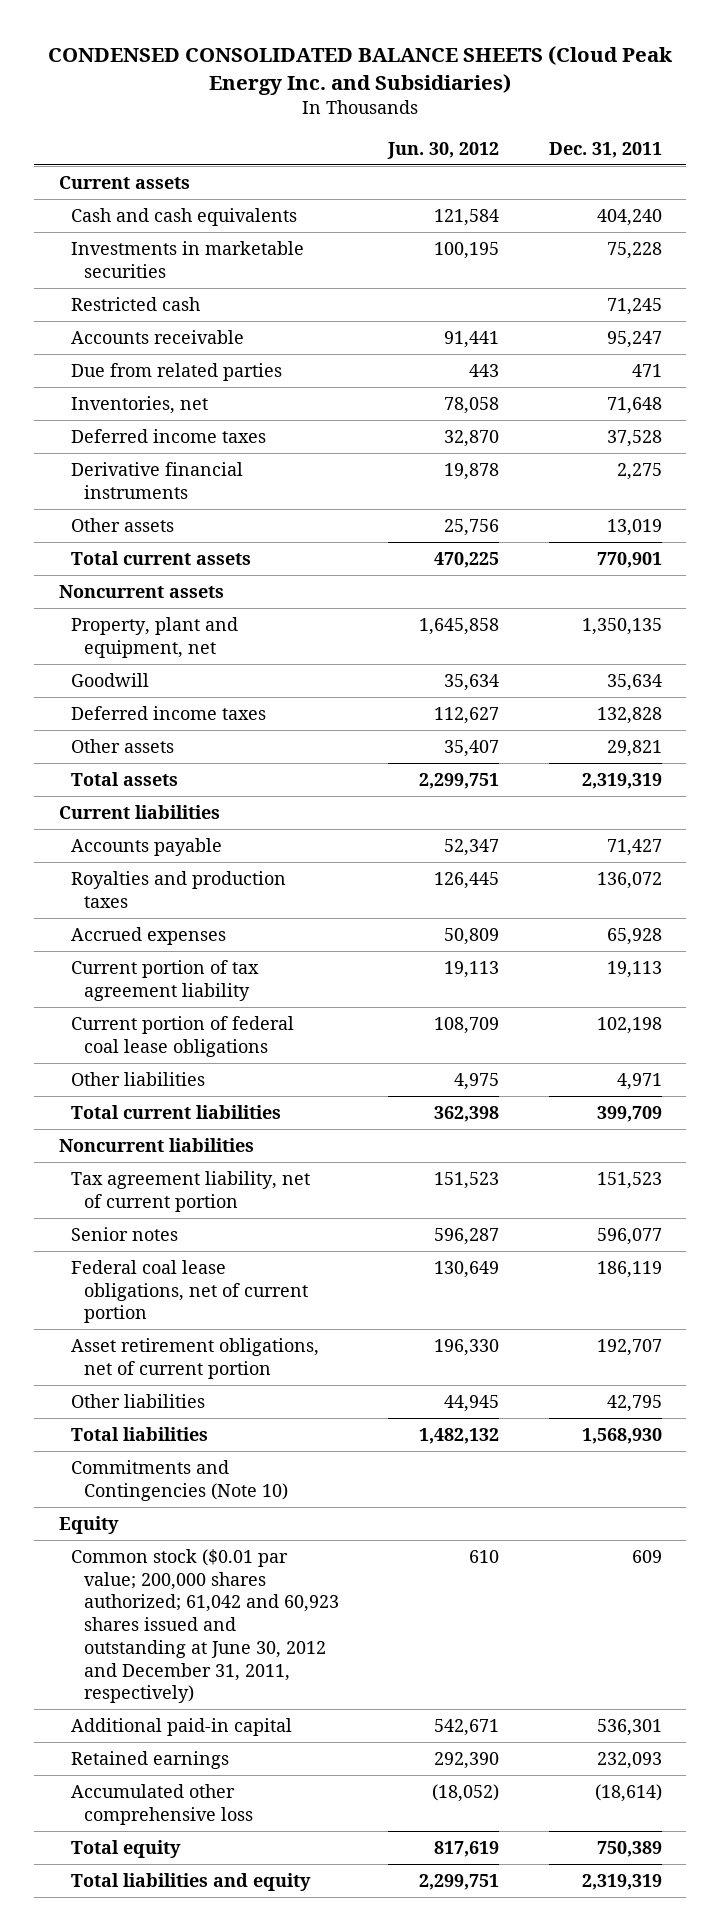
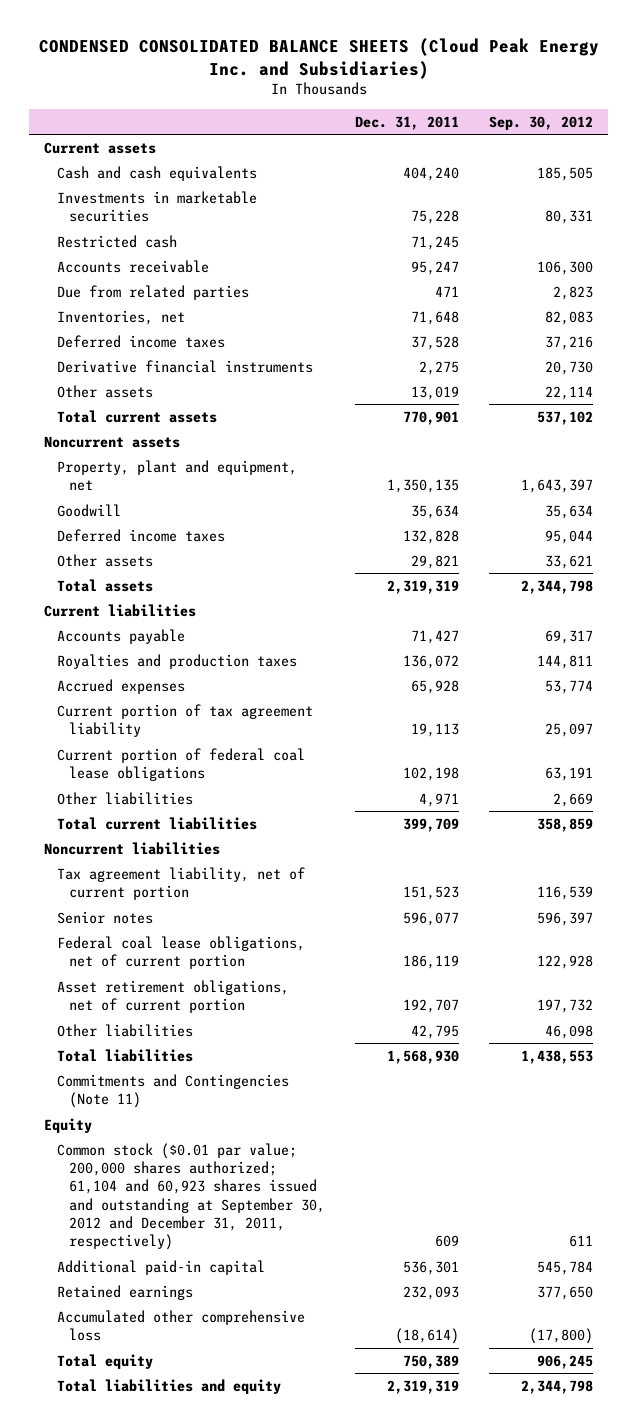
[387,141,500,159] Jun. 30, 2012 -> none
none -> [488,115,593,130] Sep. 30, 2012
[71,1459,289,1501] Commitments and Contingencies (Note 10) -> [56,1073,289,1109] Commitments and Contingencies (Note 11)
[71,1548,340,1704] Common stock ($0.01 par value; 200,000 shares authorized; 61,042 and 60,923 shares issued and outstanding at June 30, 2012 and December 31, 2011, respectively) -> [56,1142,325,1251] Common stock ($0.01 par value; 200,000 shares authorized; 61,104 and 60,923 shares issued and outstanding at September 30, 2012 and December 31, 2011, respectively)

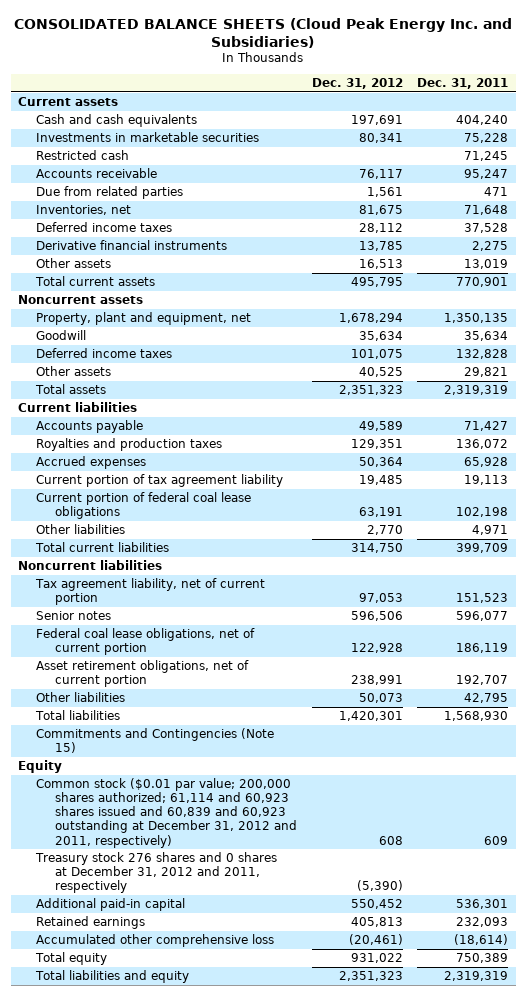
[38,37,599,79] CONDENSED CONSOLIDATED BALANCE SHEETS (Cloud Peak Energy Inc. and Subsidiaries) -> [14,17,513,48] CONSOLIDATED BALANCE SHEETS (Cloud Peak Energy Inc. and Subsidiaries)
[488,115,593,130] Sep. 30, 2012 -> none
none -> [311,78,403,90] Dec. 31, 2012
[56,1073,289,1109] Commitments and Contingencies (Note 11) -> [36,728,275,754] Commitments and Contingencies (Note 15)
[56,1142,325,1251] Common stock ($0.01 par value; 200,000 shares authorized; 61,104 and 60,923 shares issued and outstanding at September 30, 2012 and December 31, 2011, respectively) -> [36,778,297,848] Common stock ($0.01 par value; 200,000 shares authorized; 61,114 and 60,923 shares issued and 60,839 and 60,923 outstanding at December 31, 2012 and 2011, respectively)
none -> [35,852,278,894] Treasury stock 276 shares and 0 shares at December 31, 2012 and 2011, respectively

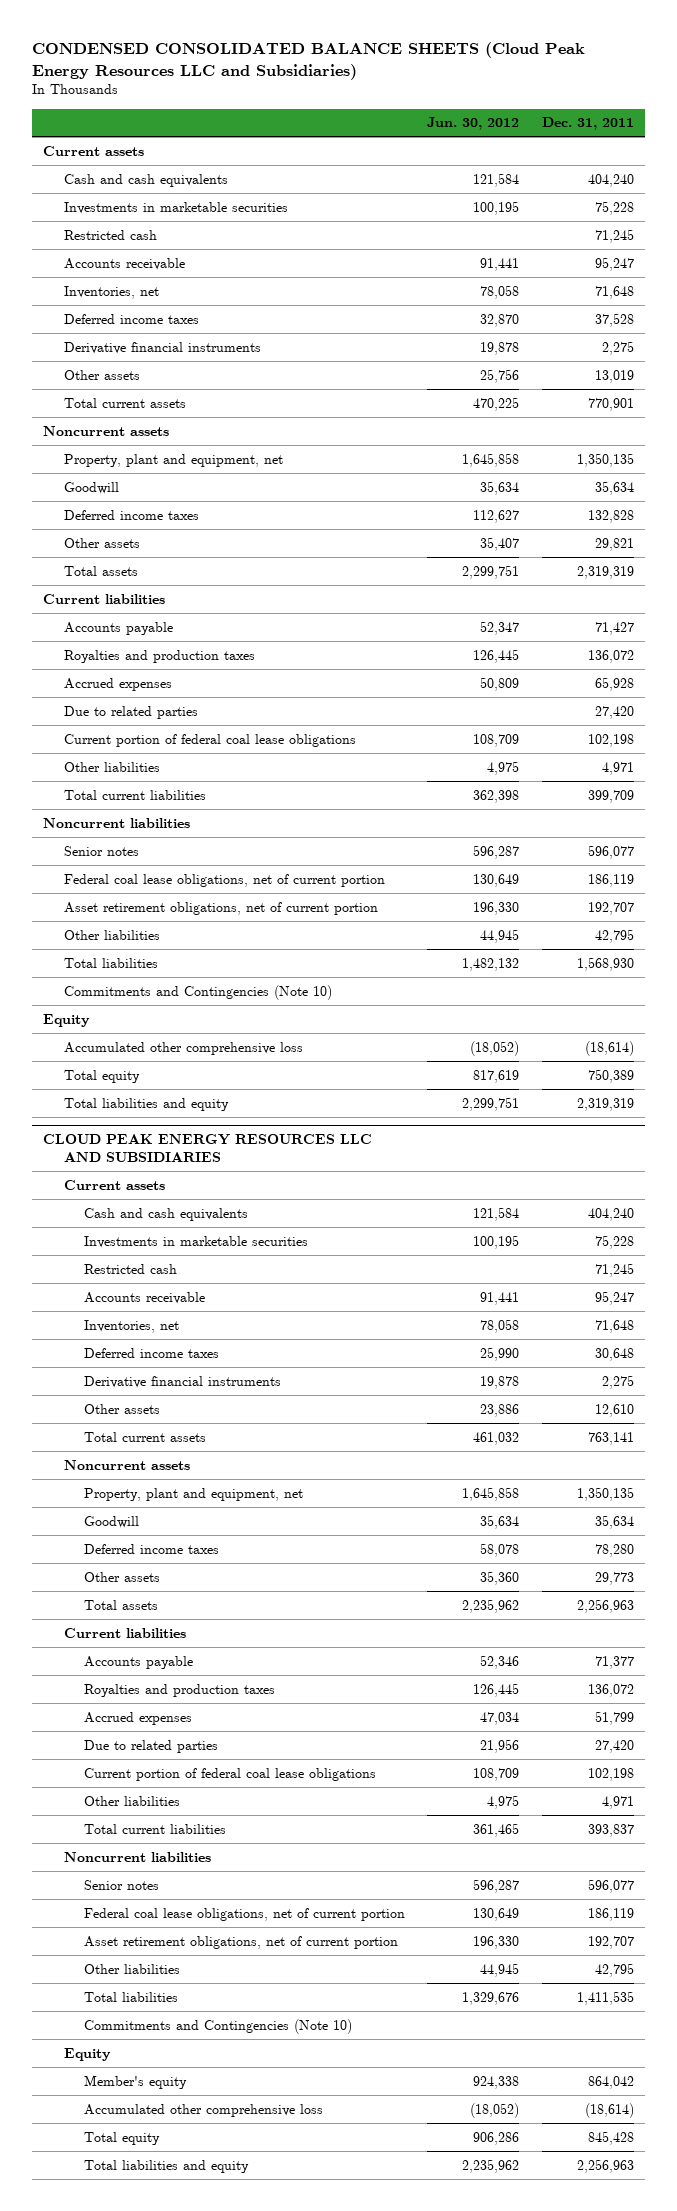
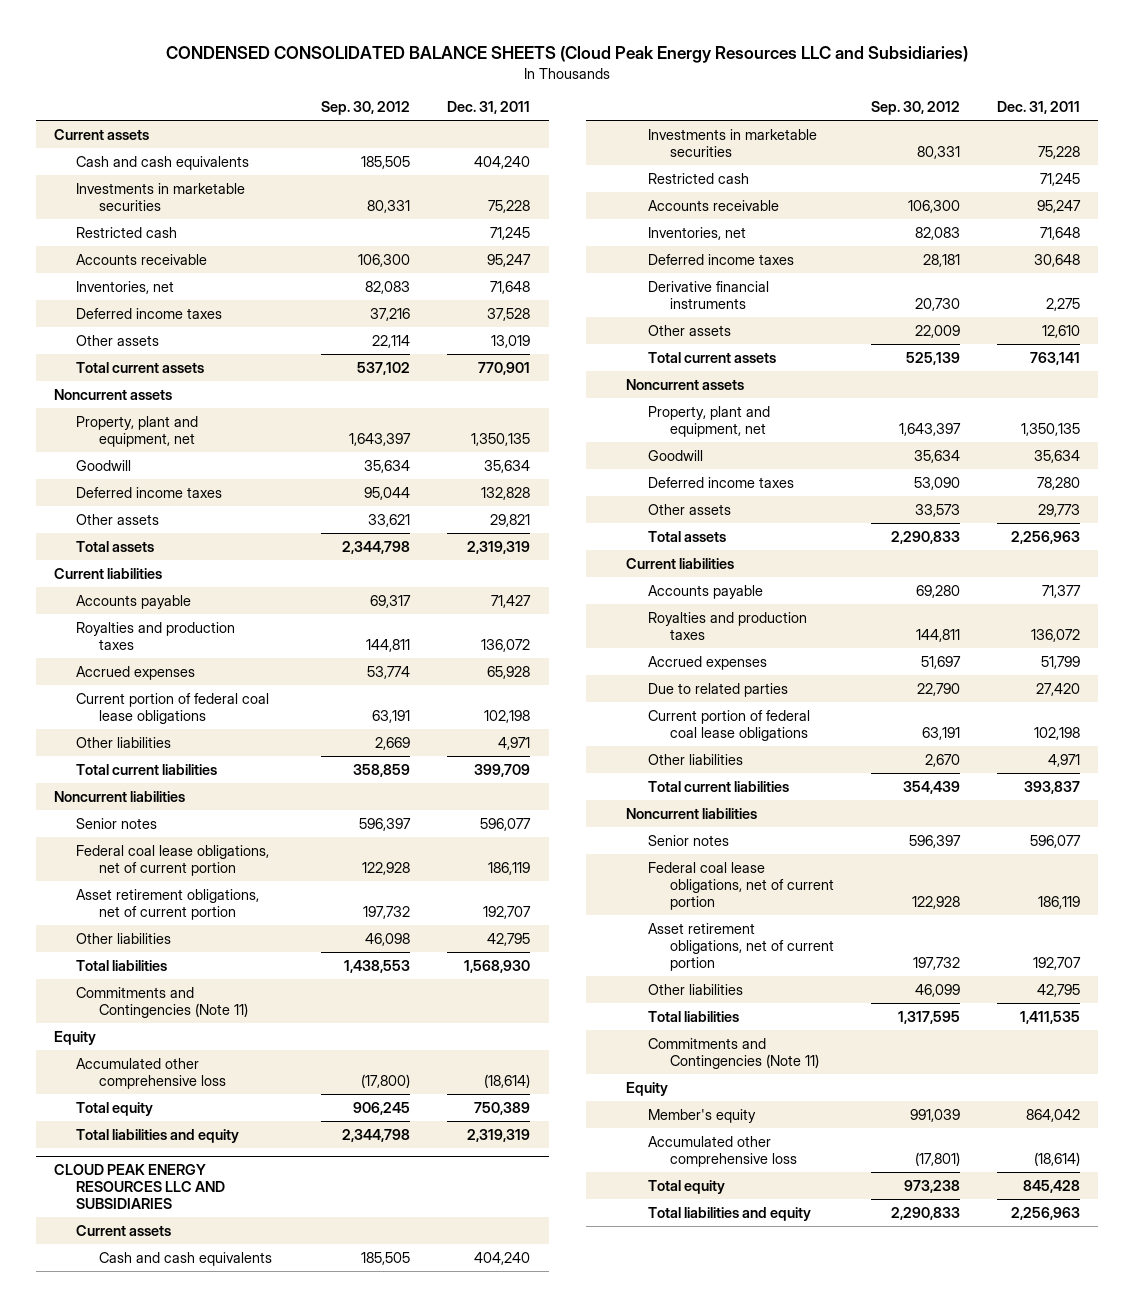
[427,117,520,131] Jun. 30, 2012 -> none
none -> [321,101,411,116] Sep. 30, 2012
[63,341,261,354] Derivative financial instruments -> none
[63,705,198,719] Due to related parties -> none
[63,984,332,1000] Commitments and Contingencies (Note 10) -> [76,986,248,1018] Commitments and Contingencies (Note 11)
[84,2018,353,2034] Commitments and Contingencies (Note 10) -> [648,1037,820,1069] Commitments and Contingencies (Note 11)

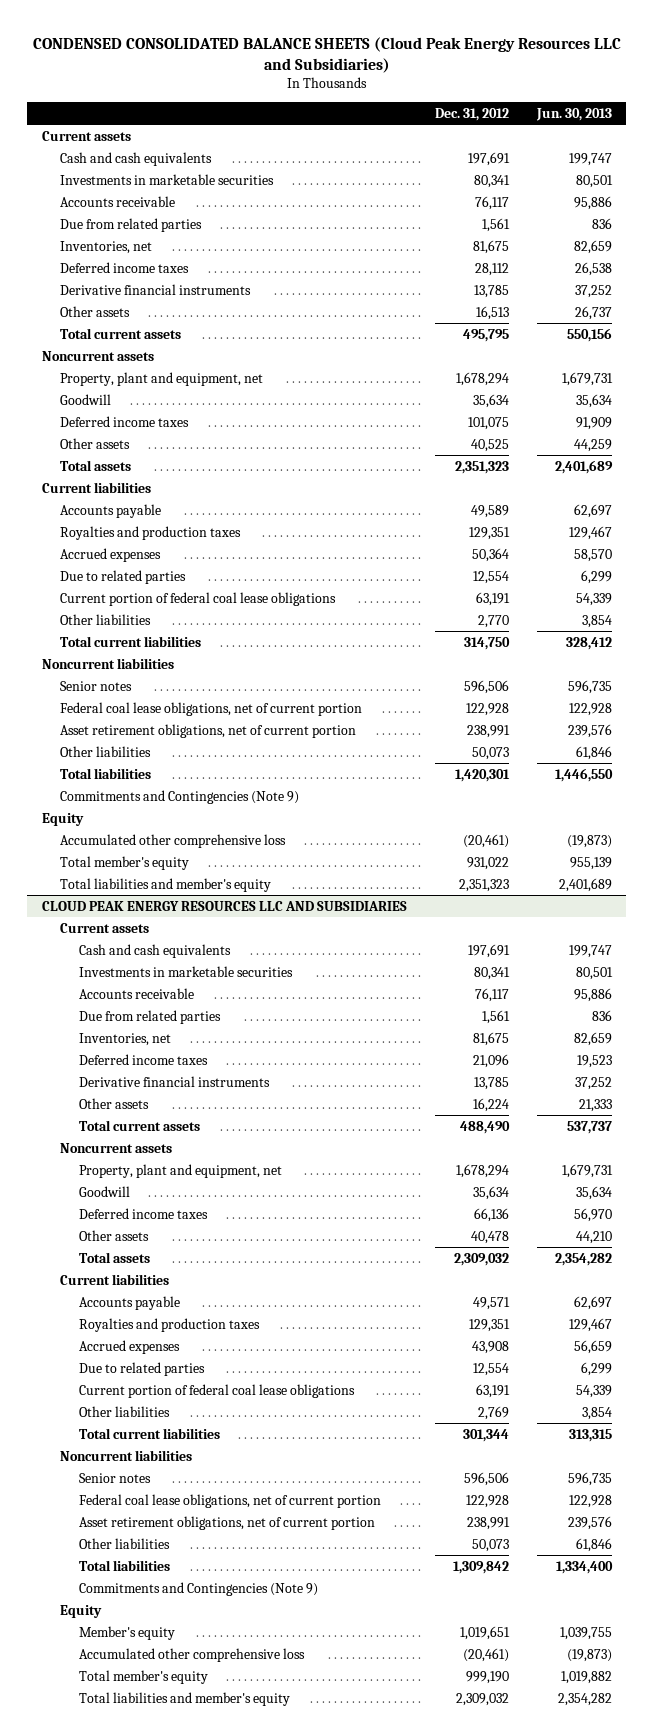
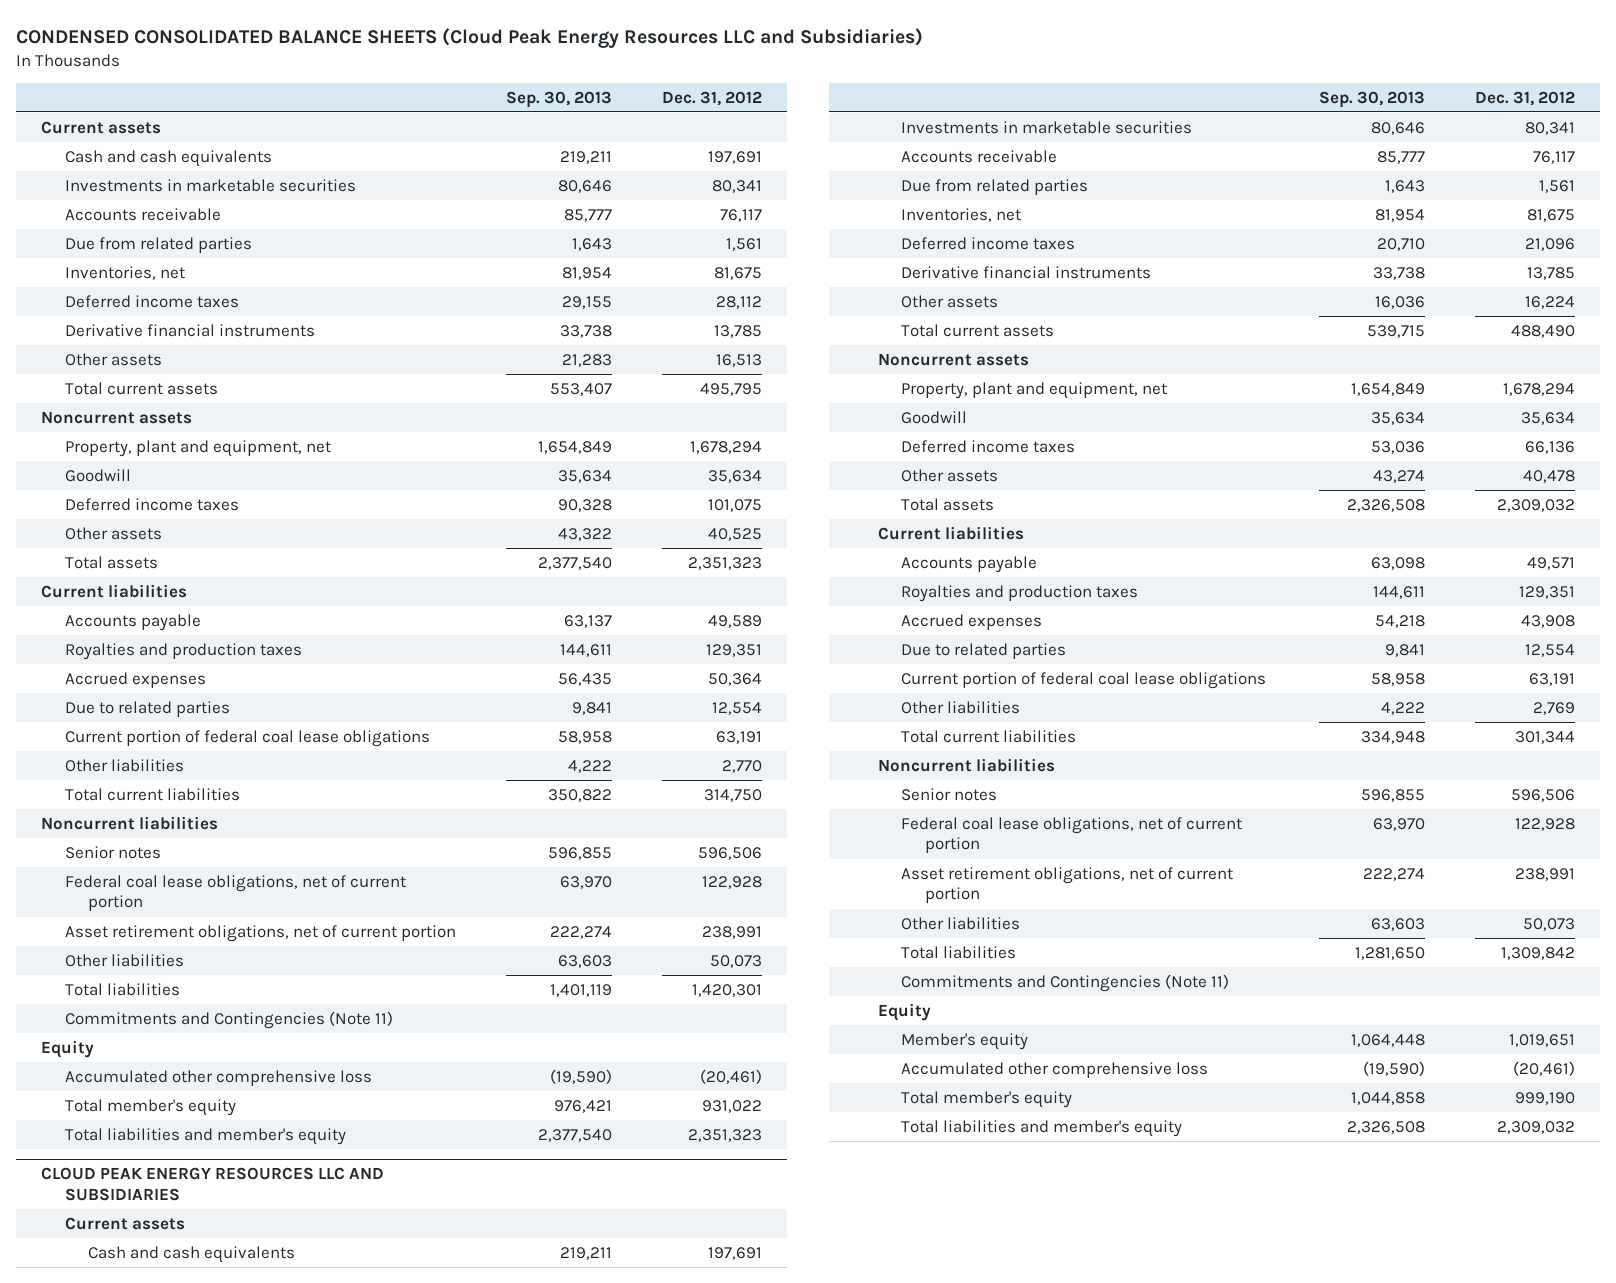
[536,107,613,121] Jun. 30, 2013 -> none
none -> [505,90,612,108] Sep. 30, 2013
[60,789,300,804] Commitments and Contingencies (Note 9) -> [64,1010,393,1029] Commitments and Contingencies (Note 11)
[78,1581,318,1596] Commitments and Contingencies (Note 9) -> [901,973,1230,992] Commitments and Contingencies (Note 11)

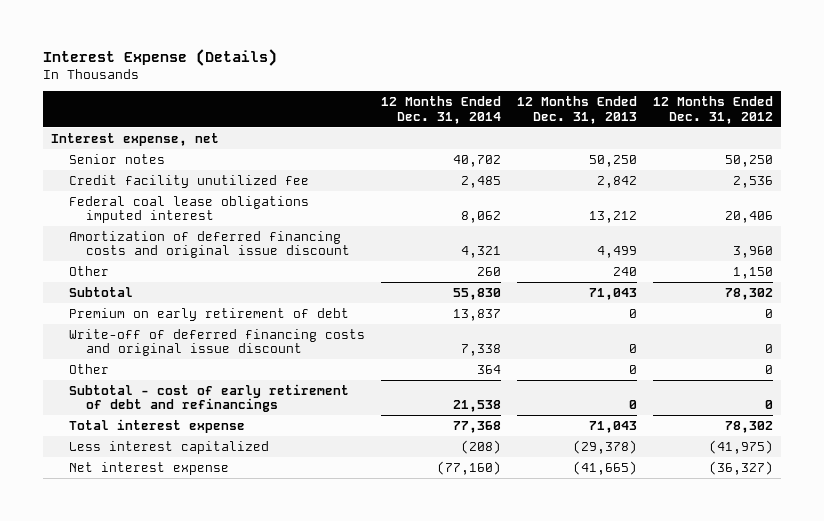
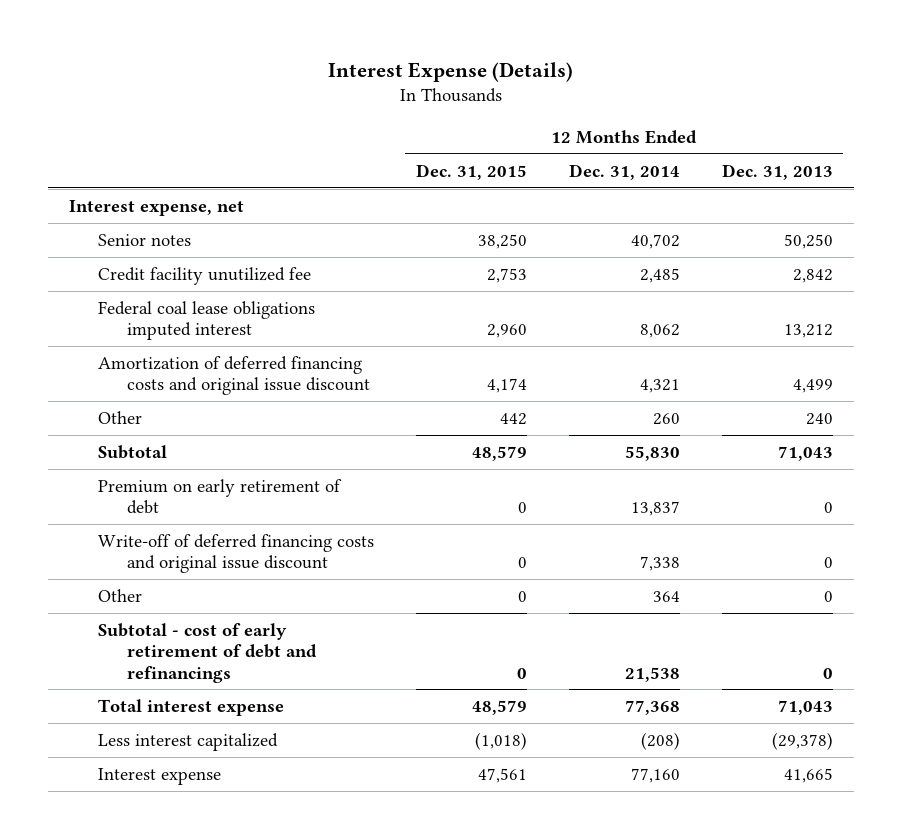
[652,96,773,124] 12 Months Ended Dec. 31, 2012 -> none
none -> [415,163,527,180] Dec. 31, 2015
[68,461,229,475] Net interest expense -> [97,767,221,785] Interest expense
[436,460,501,475] (77,160) -> [630,767,680,783] 77,160
[572,460,637,475] (41,665) -> [783,767,833,783] 41,665

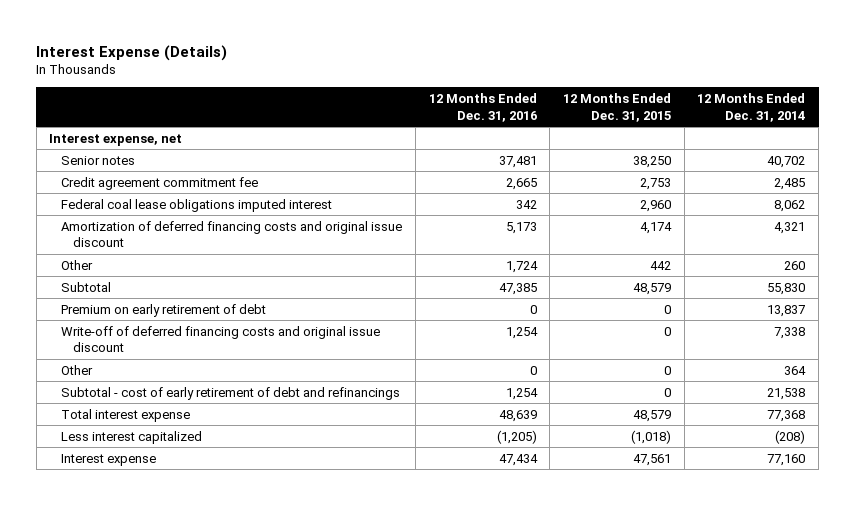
[721,163,833,180] Dec. 31, 2013 -> none
none -> [428,93,537,122] 12 Months Ended Dec. 31, 2016
[97,266,311,285] Credit facility unutilized fee -> [61,176,259,190] Credit agreement commitment fee

